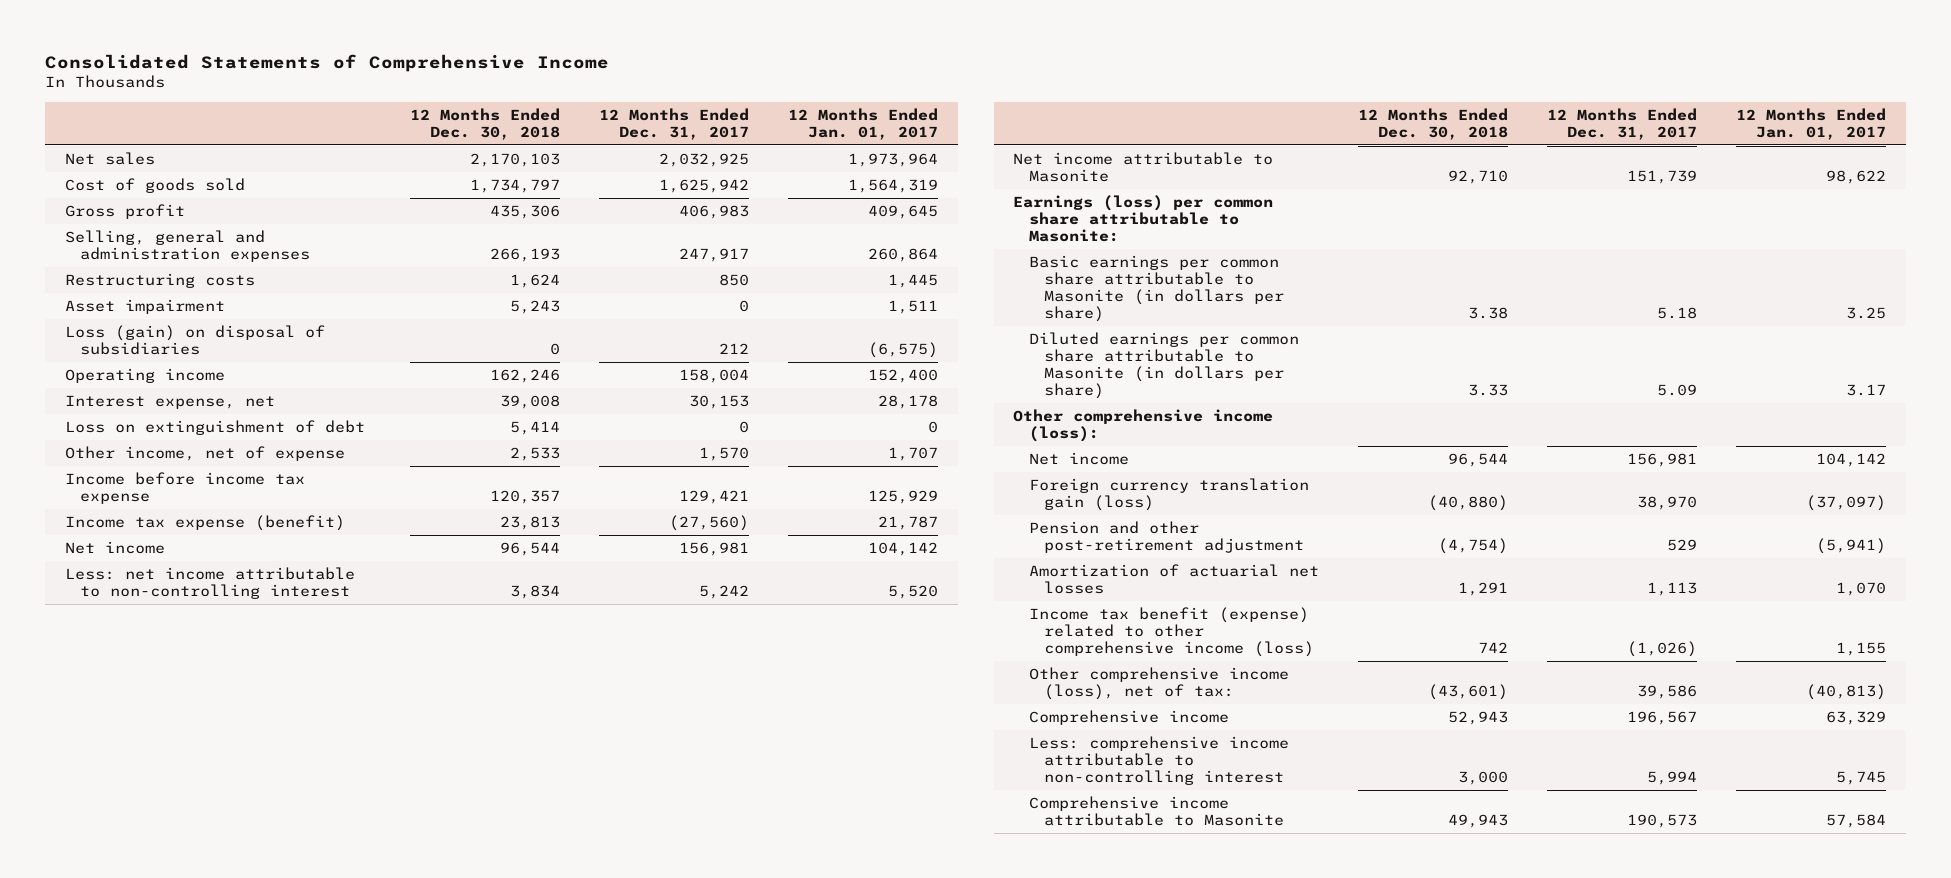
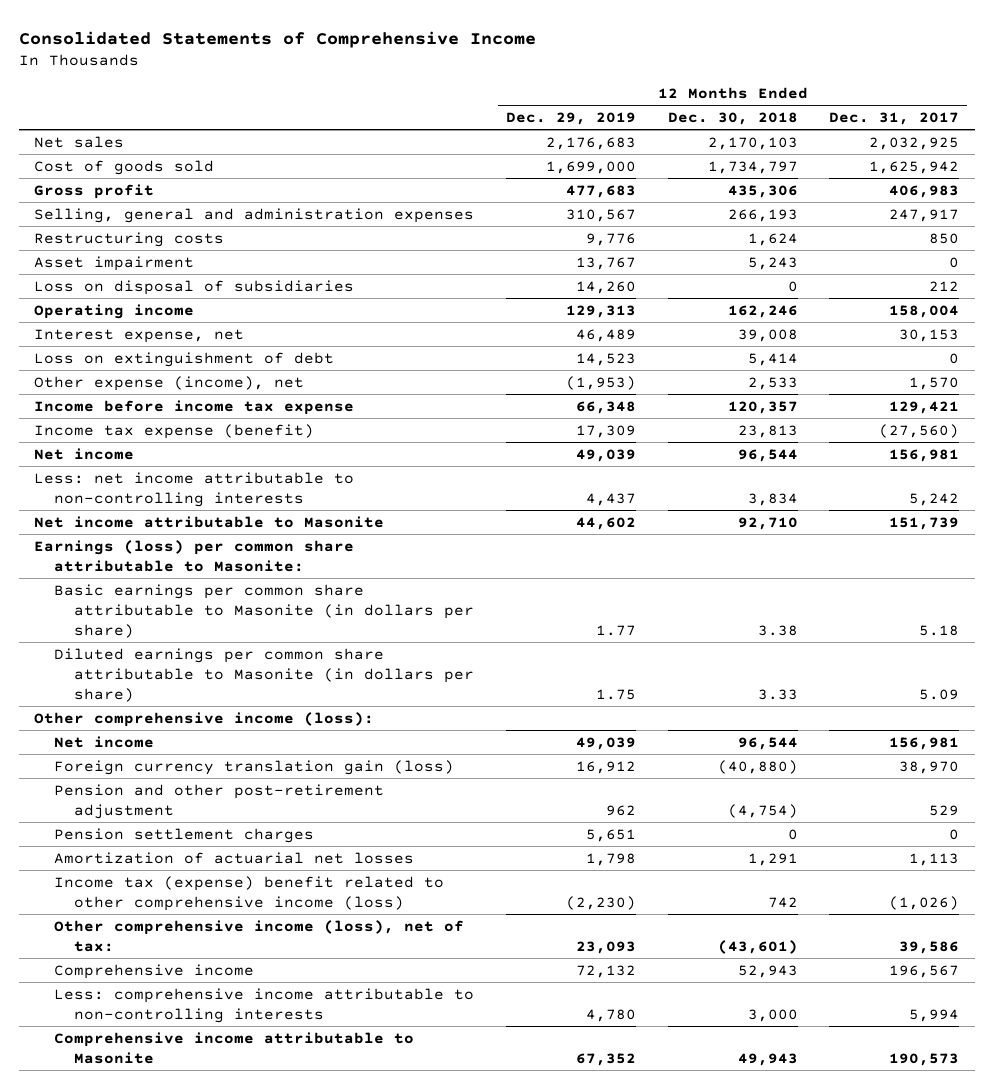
[787,107,938,140] 12 Months Ended Jan. 01, 2017 -> none
none -> [506,111,637,125] Dec. 29, 2019
[64,325,325,356] Loss (gain) on disposal of subsidiaries -> [34,279,355,295] Loss on disposal of subsidiaries
[64,446,345,462] Other income, net of expense -> [34,375,305,391] Other expense (income), net
[64,567,355,600] Less: net income attributable to non-controlling interest -> [34,471,355,507] Less: net income attributable to non-controlling interests
none -> [54,827,315,843] Pension settlement charges
[1028,607,1315,658] Income tax benefit (expense) related to other comprehensive income (loss) -> [54,875,445,911] Income tax (expense) benefit related to other comprehensive income (loss)
[1028,736,1289,786] Less: comprehensive income attributable to non-controlling interest -> [54,987,475,1023] Less: comprehensive income attributable to non-controlling interests

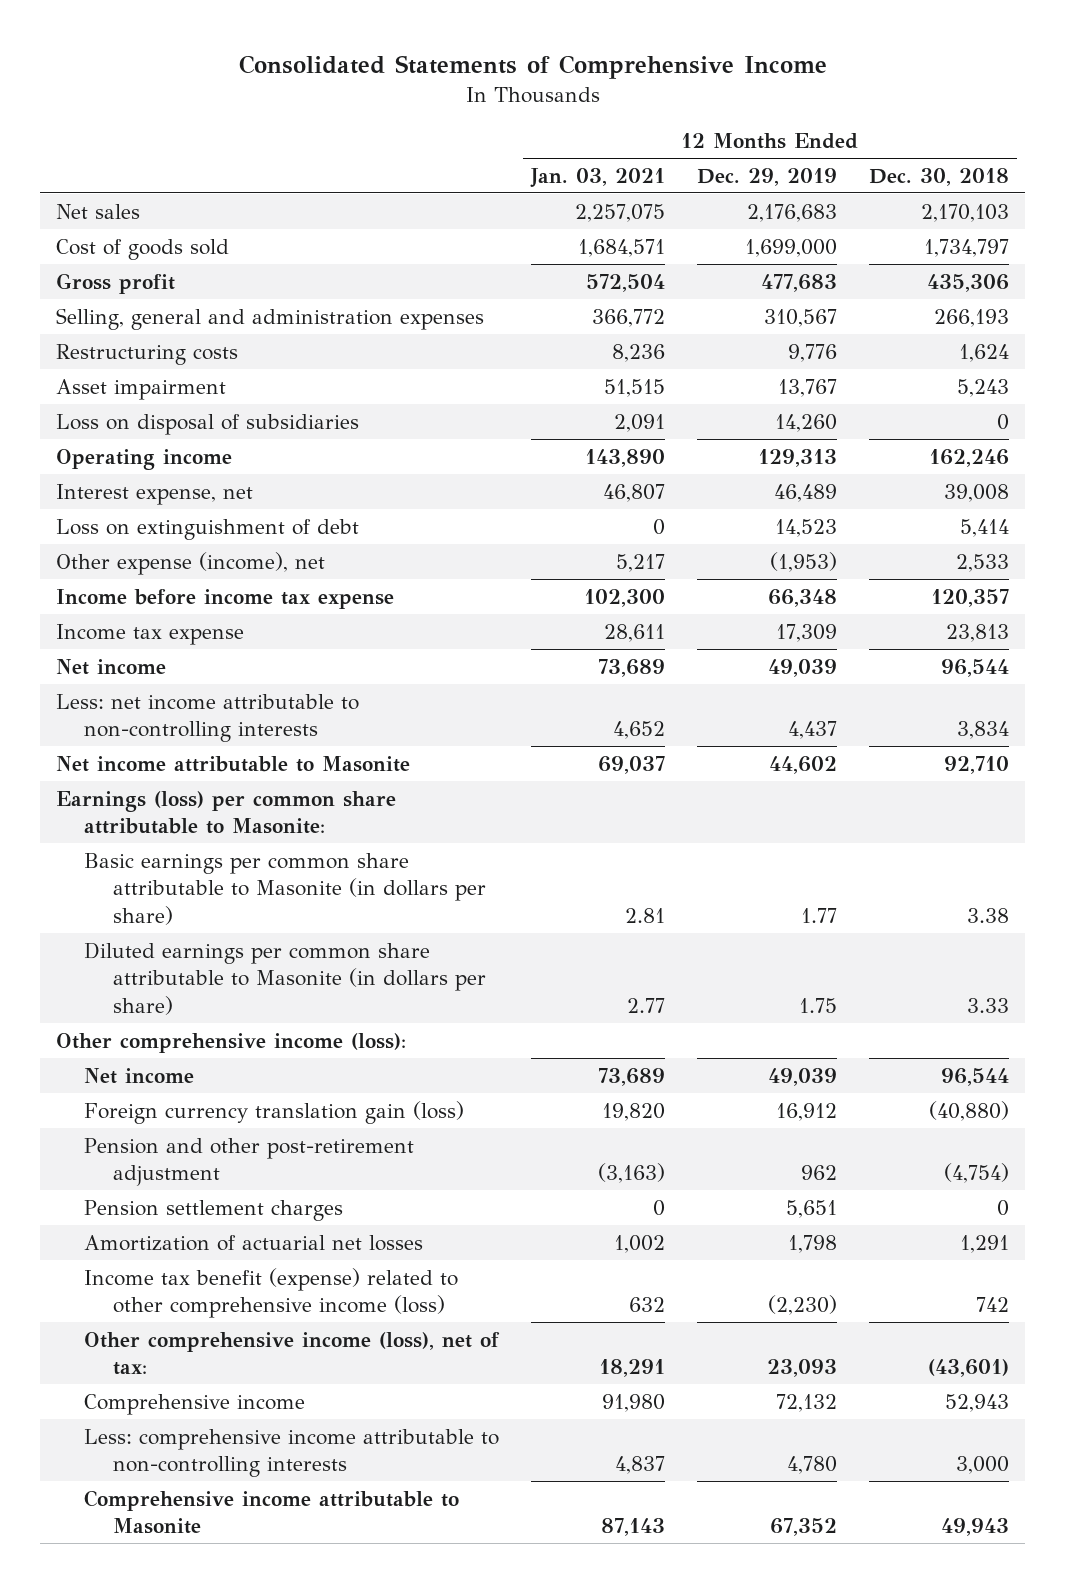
[829,111,960,125] Dec. 31, 2017 -> none
none -> [530,167,666,188] Jan. 03, 2021
[34,423,315,439] Income tax expense (benefit) -> [56,623,245,645] Income tax expense
[54,875,445,911] Income tax (expense) benefit related to other comprehensive income (loss) -> [84,1267,459,1319] Income tax benefit (expense) related to other comprehensive income (loss)

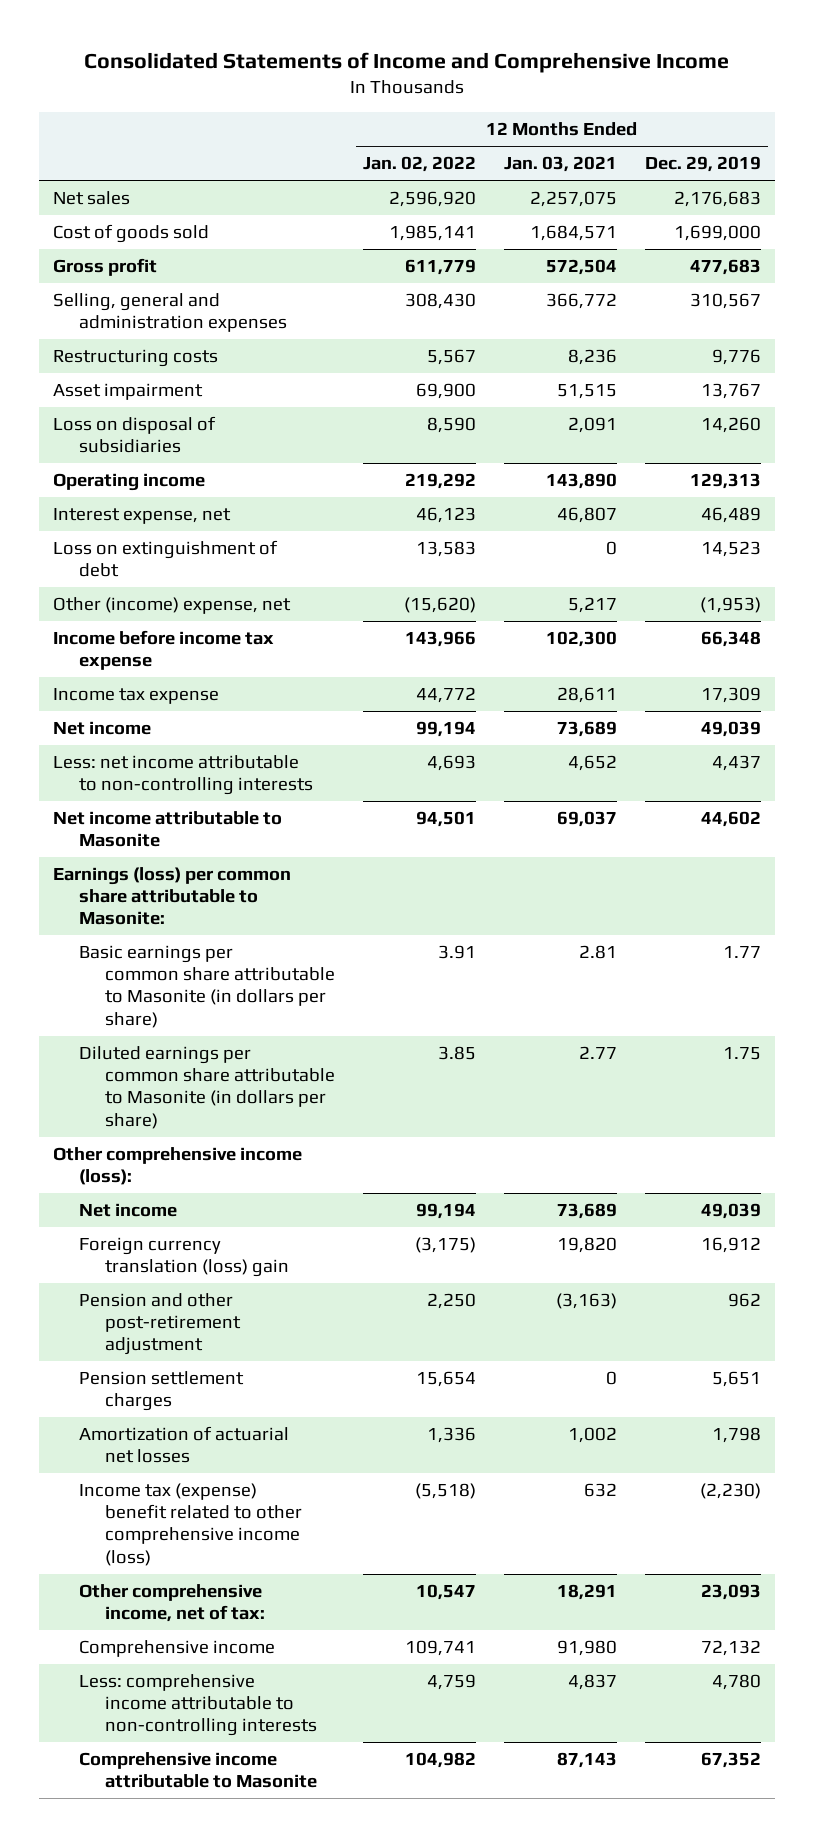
[238,55,827,80] Consolidated Statements of Comprehensive Income -> [84,52,730,74] Consolidated Statements of Income and Comprehensive Income
[868,167,1009,186] Dec. 30, 2018 -> none
none -> [362,156,476,173] Jan. 02, 2022
[56,551,326,575] Other expense (income), net -> [53,597,292,615] Other (income) expense, net
[84,1100,465,1124] Foreign currency translation gain (loss) -> [78,1237,289,1278] Foreign currency translation (loss) gain
[84,1267,459,1319] Income tax benefit (expense) related to other comprehensive income (loss) -> [78,1483,302,1566] Income tax (expense) benefit related to other comprehensive income (loss)
[84,1331,501,1376] Other comprehensive income (loss), net of tax: -> [78,1584,265,1623] Other comprehensive income, net of tax:

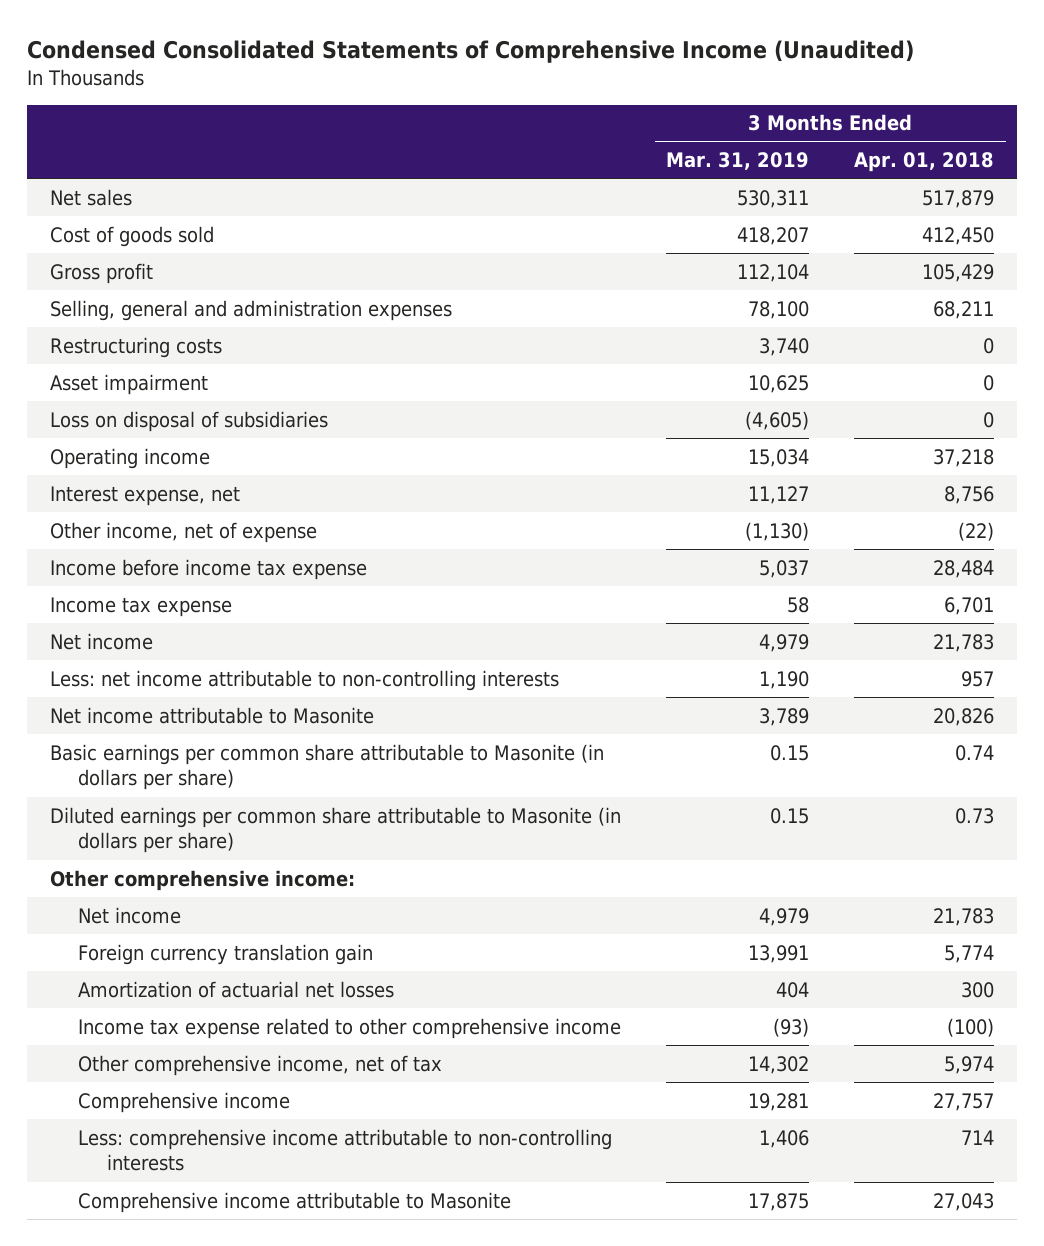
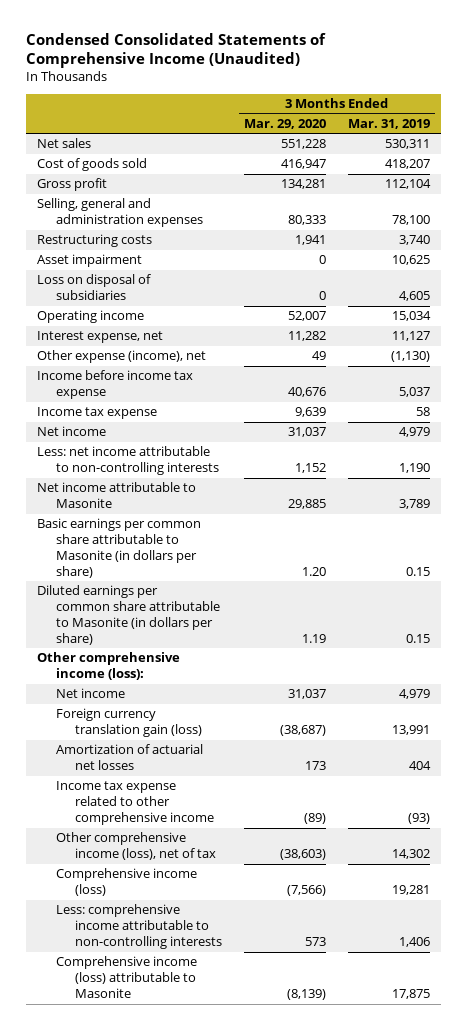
[854,152,995,173] Apr. 01, 2018 -> none
none -> [244,118,327,129] Mar. 29, 2020
[745,410,810,430] (4,605) -> [398,291,430,302] 4,605
[49,521,317,543] Other income, net of expense -> [36,350,206,364] Other expense (income), net
[49,869,355,891] Other comprehensive income: -> [36,652,180,681] Other comprehensive income (loss):
[78,943,374,965] Foreign currency translation gain -> [55,708,203,738] Foreign currency translation gain (loss)
[78,1054,443,1076] Other comprehensive income, net of tax -> [55,832,217,861] Other comprehensive income (loss), net of tax
[78,1091,291,1113] Comprehensive income -> [55,868,197,897] Comprehensive income (loss)
[78,1191,512,1213] Comprehensive income attributable to Masonite -> [55,956,197,999] Comprehensive income (loss) attributable to Masonite

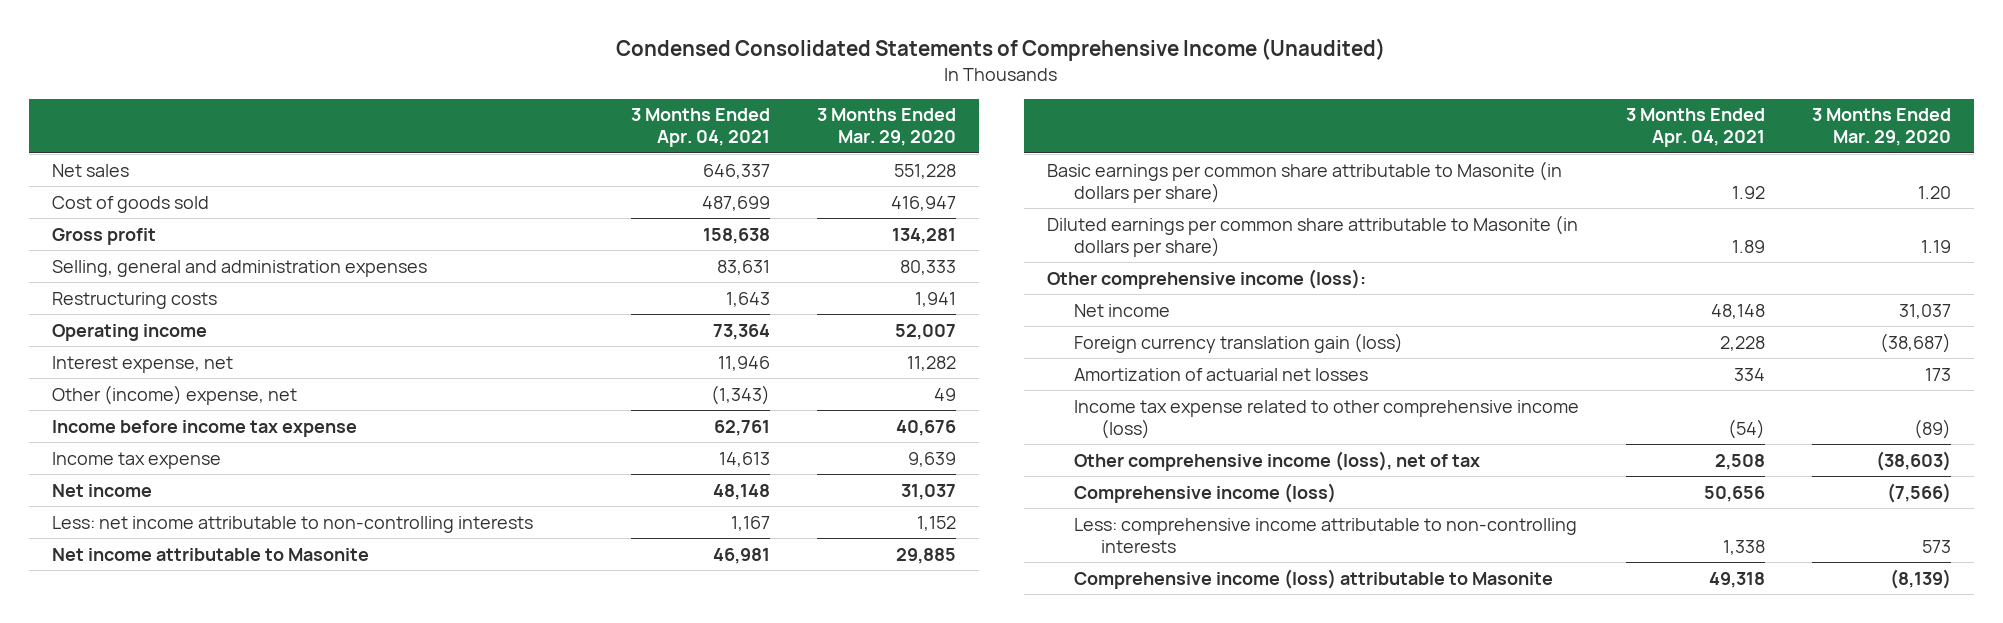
[347,118,430,129] Mar. 31, 2019 -> none
none -> [630,108,770,148] 3 Months Ended Apr. 04, 2021
[36,254,142,268] Asset impairment -> none
[36,274,151,301] Loss on disposal of subsidiaries -> none
[36,350,206,364] Other expense (income), net -> [52,384,298,405] Other (income) expense, net
[55,781,215,826] Income tax expense related to other comprehensive income -> [1073,399,1579,439] Income tax expense related to other comprehensive income (loss)

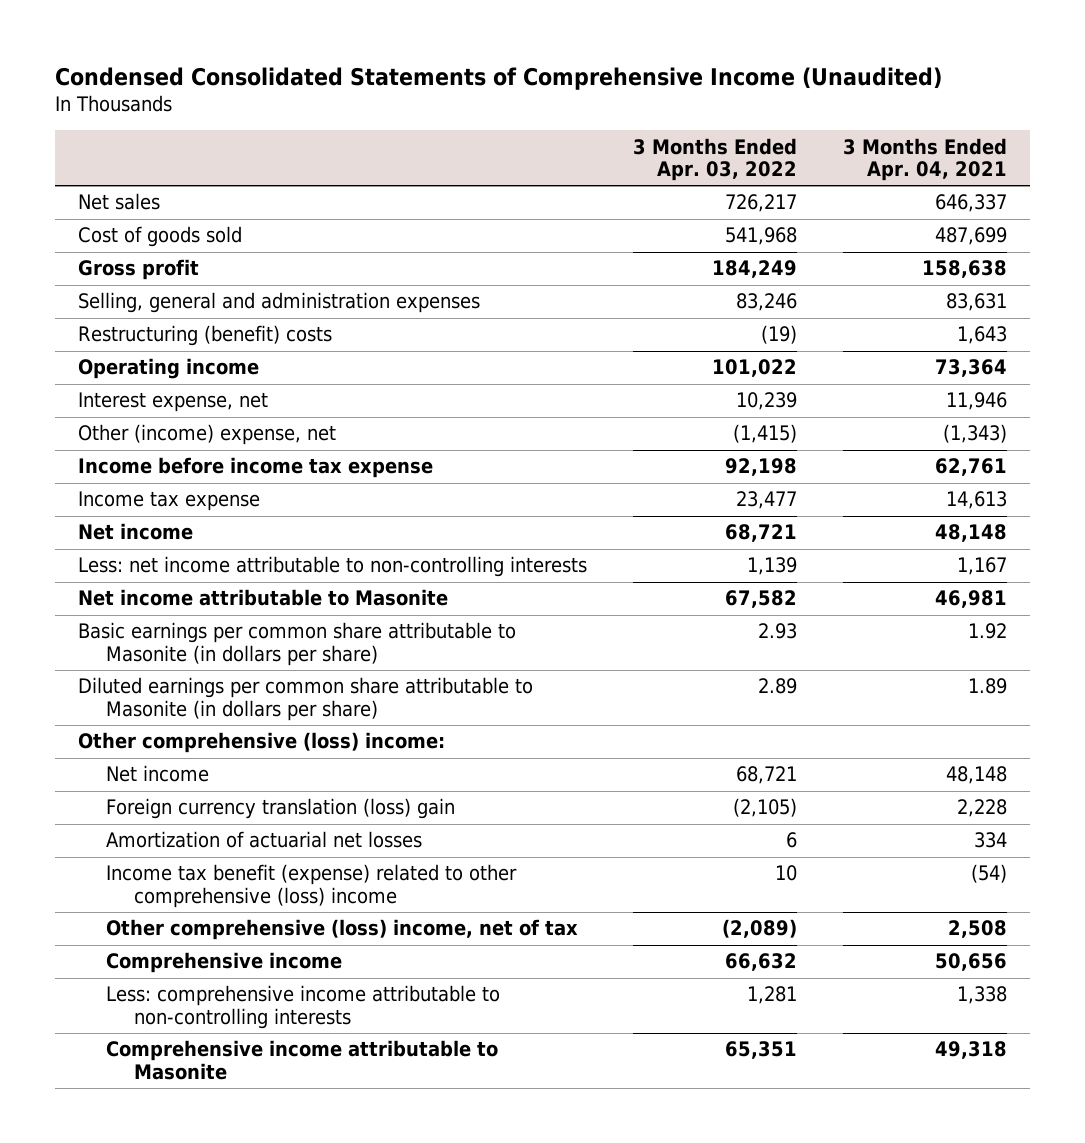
[816,108,956,147] 3 Months Ended Mar. 29, 2020 -> none
none -> [632,137,797,182] 3 Months Ended Apr. 03, 2022
[52,291,218,309] Restructuring costs -> [77,325,332,347] Restructuring (benefit) costs
[1047,268,1367,289] Other comprehensive income (loss): -> [77,732,445,754] Other comprehensive (loss) income:
[1073,332,1403,353] Foreign currency translation gain (loss) -> [105,798,455,820] Foreign currency translation (loss) gain
[1073,399,1579,439] Income tax expense related to other comprehensive income (loss) -> [105,864,517,908] Income tax benefit (expense) related to other comprehensive (loss) income
[1073,450,1480,471] Other comprehensive income (loss), net of tax -> [105,919,578,941] Other comprehensive (loss) income, net of tax
[1073,482,1336,503] Comprehensive income (loss) -> [105,952,342,974] Comprehensive income
[1073,568,1553,589] Comprehensive income (loss) attributable to Masonite -> [105,1040,498,1080] Comprehensive income attributable to Masonite

